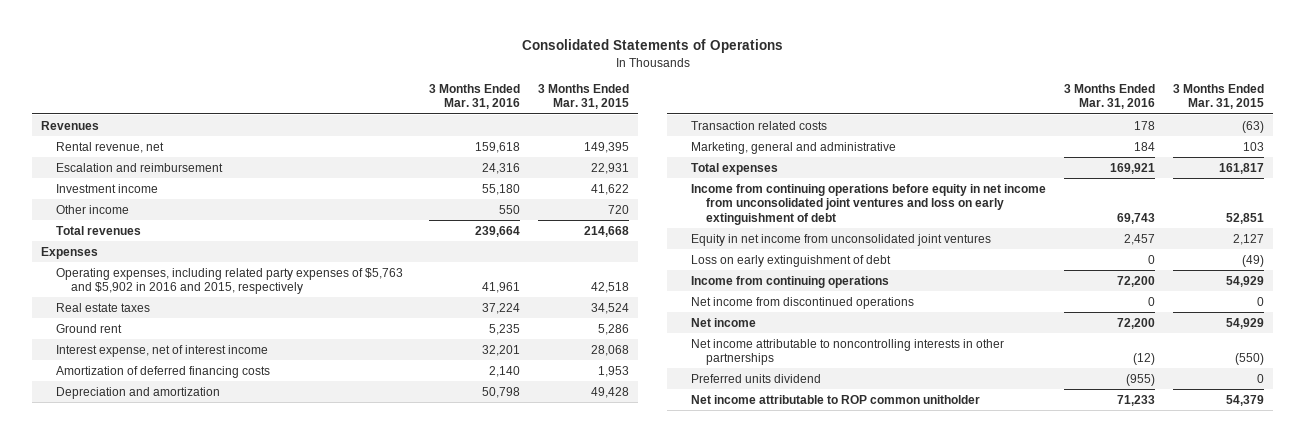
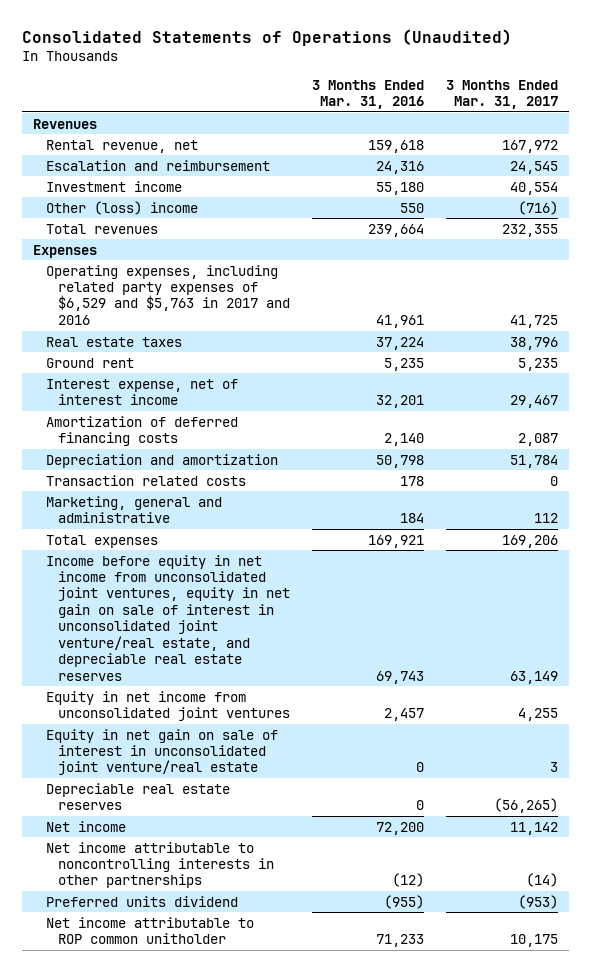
[521,39,783,54] Consolidated Statements of Operations -> [22,28,513,46] Consolidated Statements of Operations (Unaudited)
[537,83,629,110] 3 Months Ended Mar. 31, 2015 -> none
none -> [446,79,559,110] 3 Months Ended Mar. 31, 2017
[55,204,129,214] Other income -> [45,200,198,215] Other (loss) income
[55,267,403,295] Operating expenses, including related party expenses of $5,763 and $5,902 in 2016 and 2015, respectively -> [45,264,291,325] Operating expenses, including related party expenses of $6,529 and $5,763 in 2017 and 2016
[691,183,1047,225] Income from continuing operations before equity in net income from unconsolidated joint ventures and loss on early extinguishment of debt -> [45,554,291,681] Income before equity in net income from unconsolidated joint ventures, equity in net gain on sale of interest in unconsolidated joint venture/real estate, and depreciable real estate reserves
[691,254,892,267] Loss on early extinguishment of debt -> none
[691,275,890,288] Income from continuing operations -> none
[691,296,915,309] Net income from discontinued operations -> none
none -> [45,728,278,776] Equity in net gain on sale of interest in unconsolidated joint venture/real estate
none -> [45,782,230,810] Depreciable real estate reserves

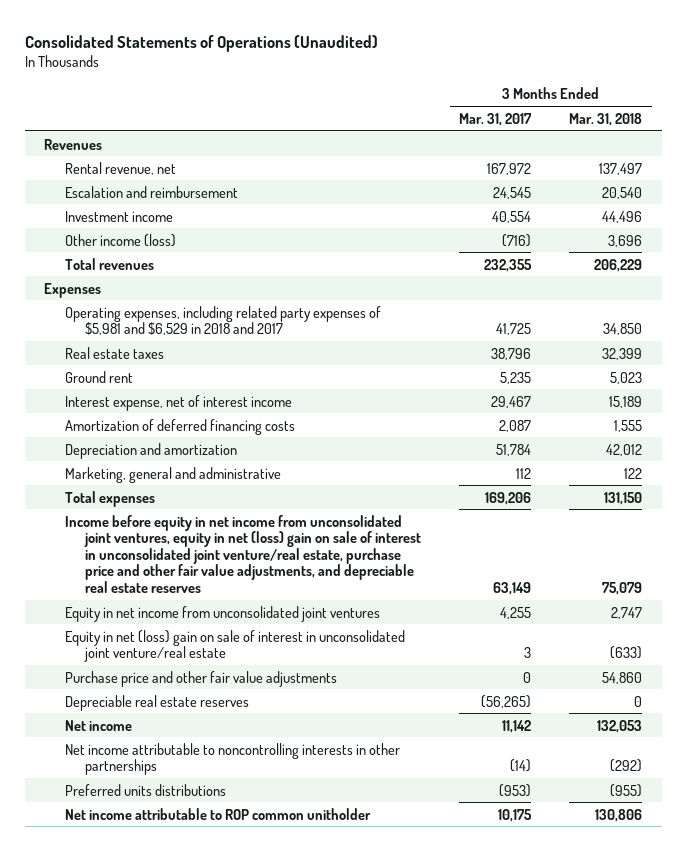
[312,79,425,110] 3 Months Ended Mar. 31, 2016 -> none
none -> [569,112,643,126] Mar. 31, 2018
[45,200,198,215] Other (loss) income -> [64,233,176,247] Other income (loss)
[45,264,291,325] Operating expenses, including related party expenses of $6,529 and $5,763 in 2017 and 2016 -> [64,305,381,336] Operating expenses, including related party expenses of $5,981 and $6,529 in 2018 and 2017
[45,474,246,486] Transaction related costs -> none
[45,554,291,681] Income before equity in net income from unconsolidated joint ventures, equity in net gain on sale of interest in unconsolidated joint venture/real estate, and depreciable real estate reserves -> [64,514,421,594] Income before equity in net income from unconsolidated joint ventures, equity in net (loss) gain on sale of interest in unconsolidated joint venture/real estate, purchase price and other fair value adjustments, and depreciable real estate reserves
[45,728,278,776] Equity in net gain on sale of interest in unconsolidated joint venture/real estate -> [64,629,405,663] Equity in net (loss) gain on sale of interest in unconsolidated joint venture/real estate
none -> [64,670,337,687] Purchase price and other fair value adjustments
[45,895,238,907] Preferred units dividend -> [64,783,226,796] Preferred units distributions

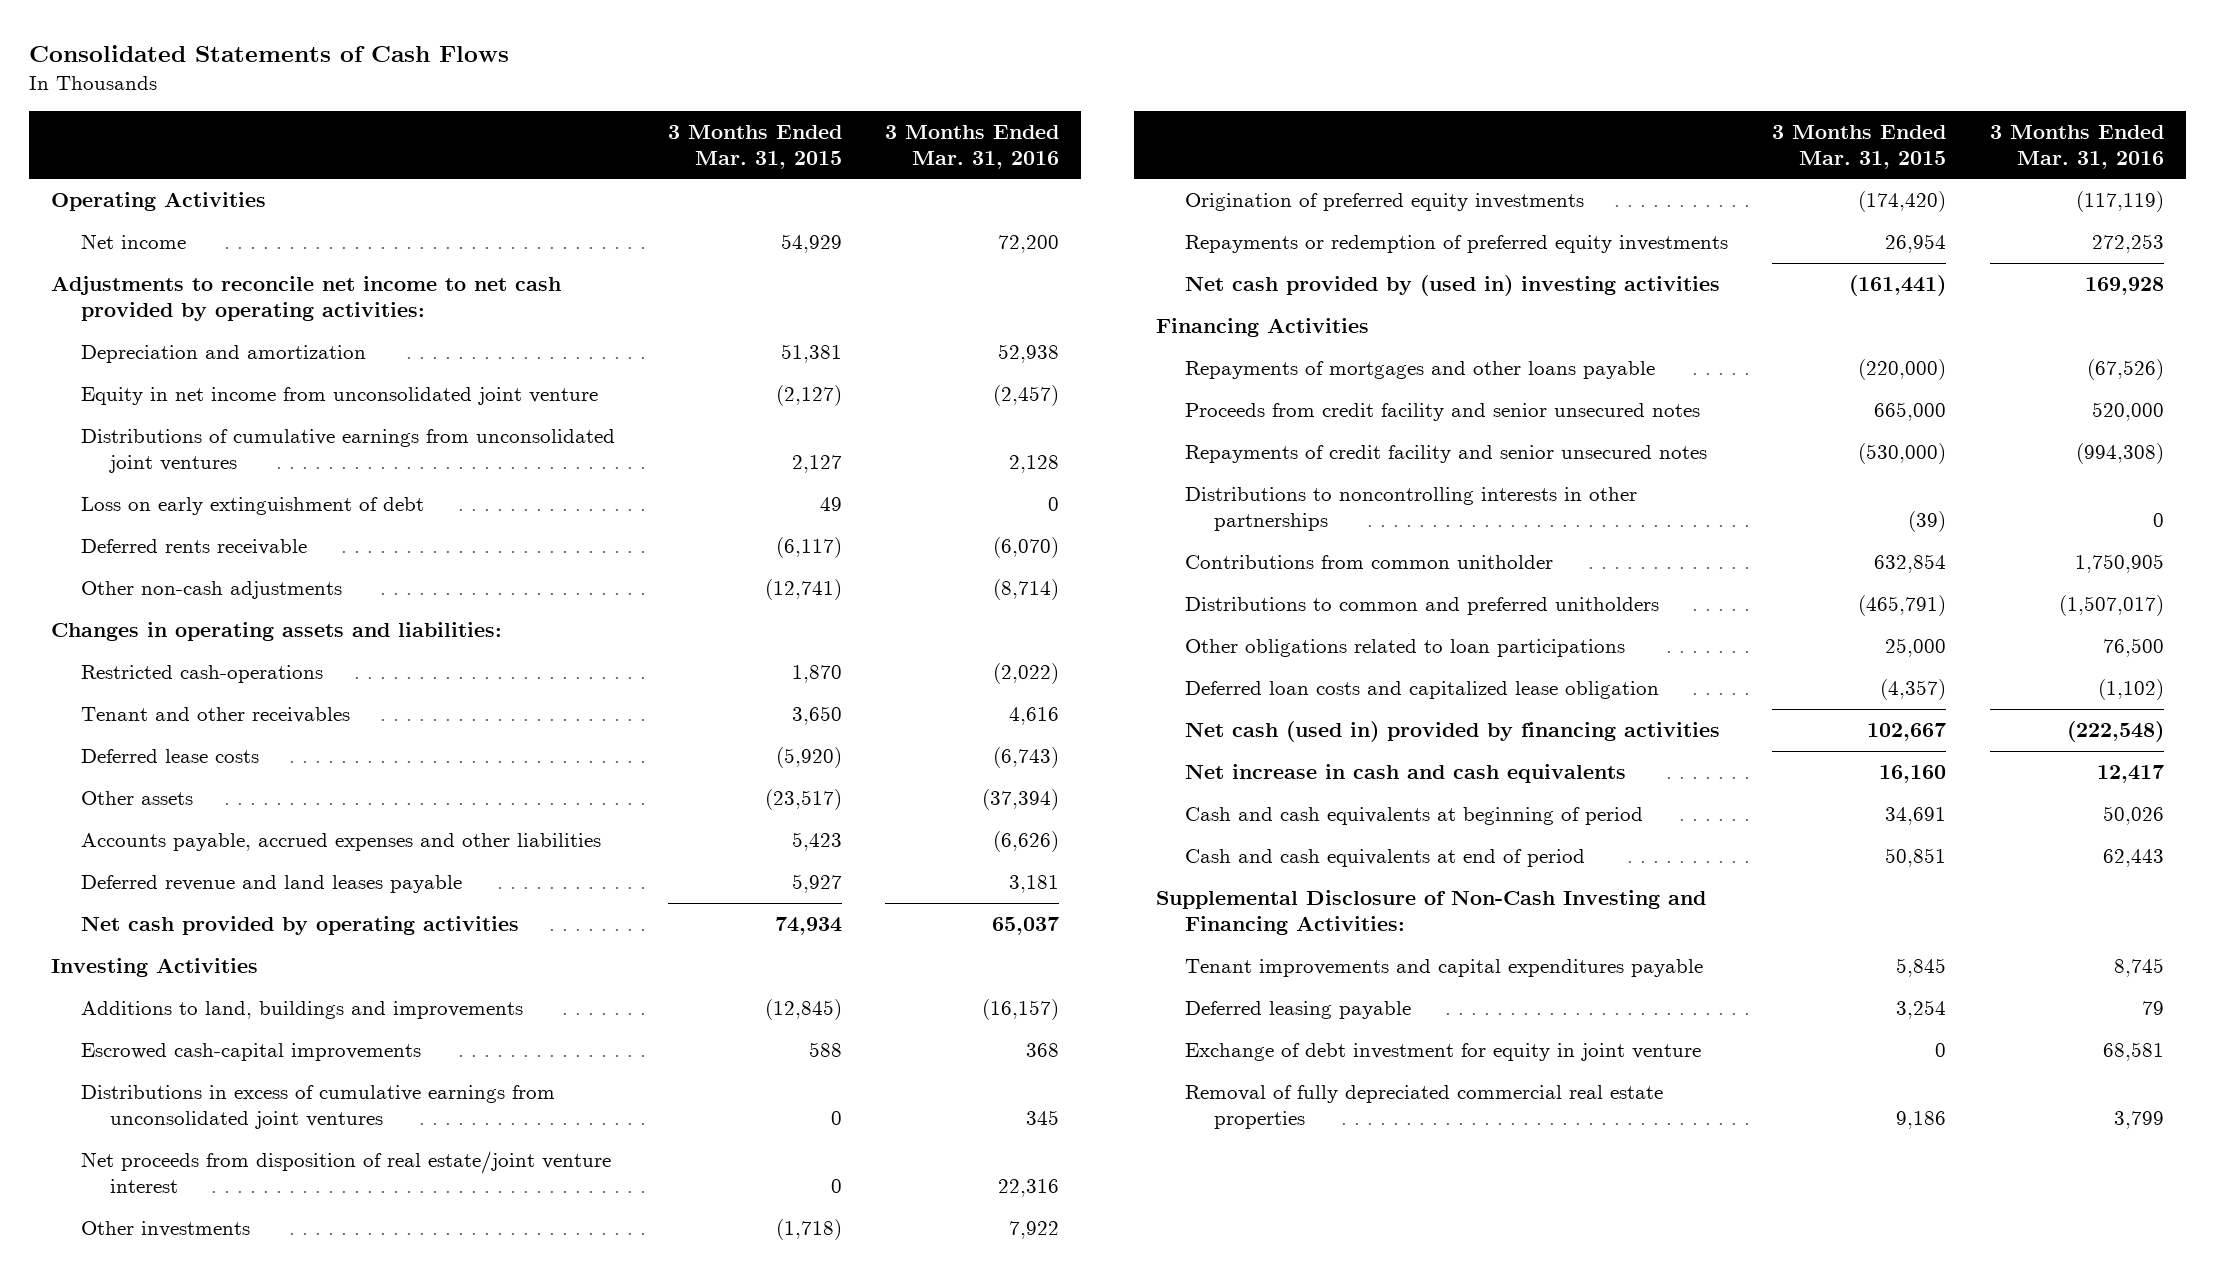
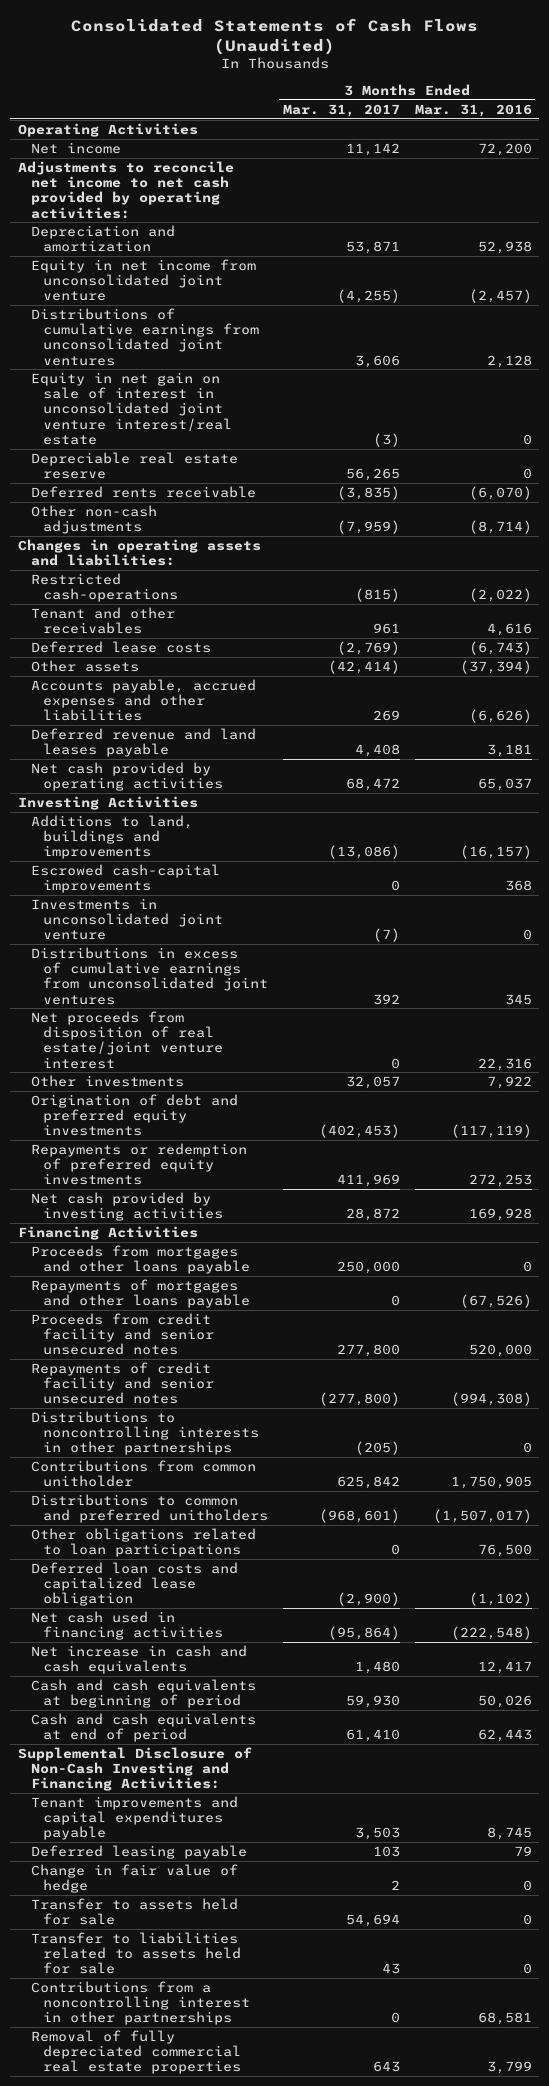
[29,44,510,62] Consolidated Statements of Cash Flows -> [70,17,478,55] Consolidated Statements of Cash Flows (Unaudited)
[667,125,842,169] 3 Months Ended Mar. 31, 2015 -> none
none -> [283,103,401,117] Mar. 31, 2017
[80,497,424,516] Loss on early extinguishment of debt -> none
none -> [30,371,233,445] Equity in net gain on sale of interest in unconsolidated joint venture interest/real estate
none -> [30,451,238,480] Depreciable real estate reserve
none -> [30,897,224,941] Investments in unconsolidated joint venture
[1185,193,1585,212] Origination of preferred equity investments -> [30,1093,238,1137] Origination of debt and preferred equity investments
[1185,275,1721,297] Net cash provided by (used in) investing activities -> [30,1191,224,1222] Net cash provided by investing activities
none -> [30,1244,251,1275] Proceeds from mortgages and other loans payable
[1185,721,1721,743] Net cash (used in) provided by financing activities -> [30,1610,224,1641] Net cash used in financing activities
none -> [30,1863,238,1894] Change in fair value of hedge
none -> [30,1897,238,1926] Transfer to assets held for sale
none -> [30,1931,242,1975] Transfer to liabilities related to assets held for sale
[1185,1043,1702,1062] Exchange of debt investment for equity in joint venture -> [30,1980,251,2026] Contributions from a noncontrolling interest in other partnerships

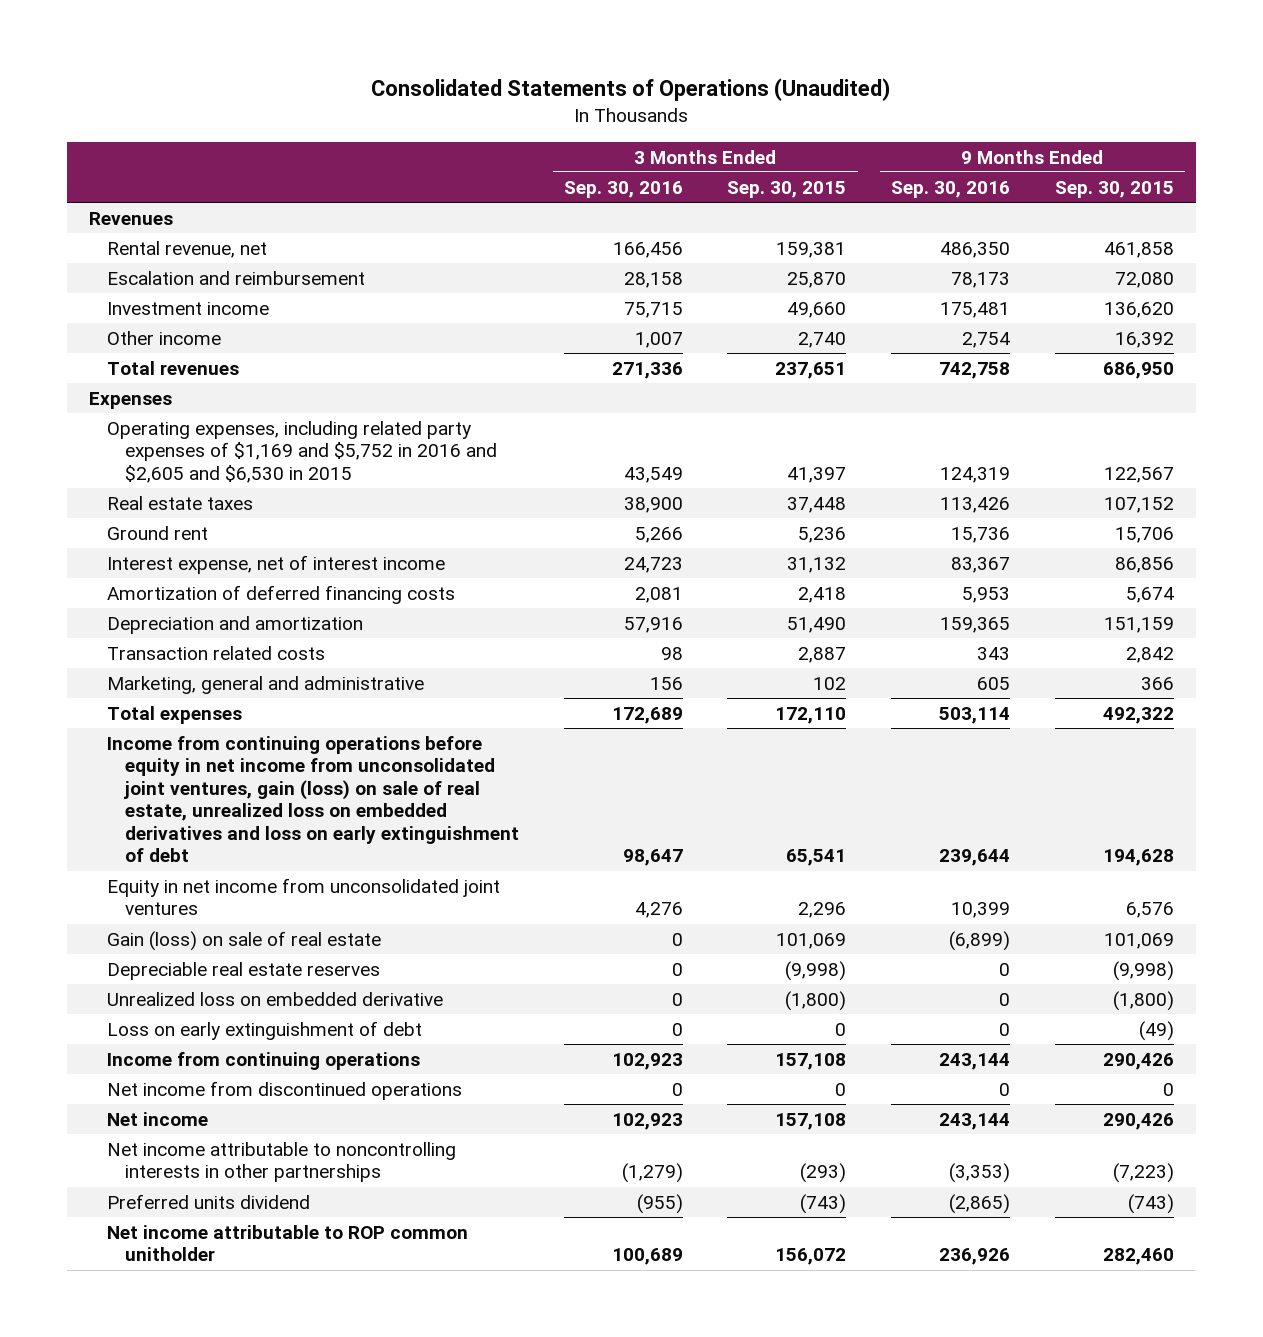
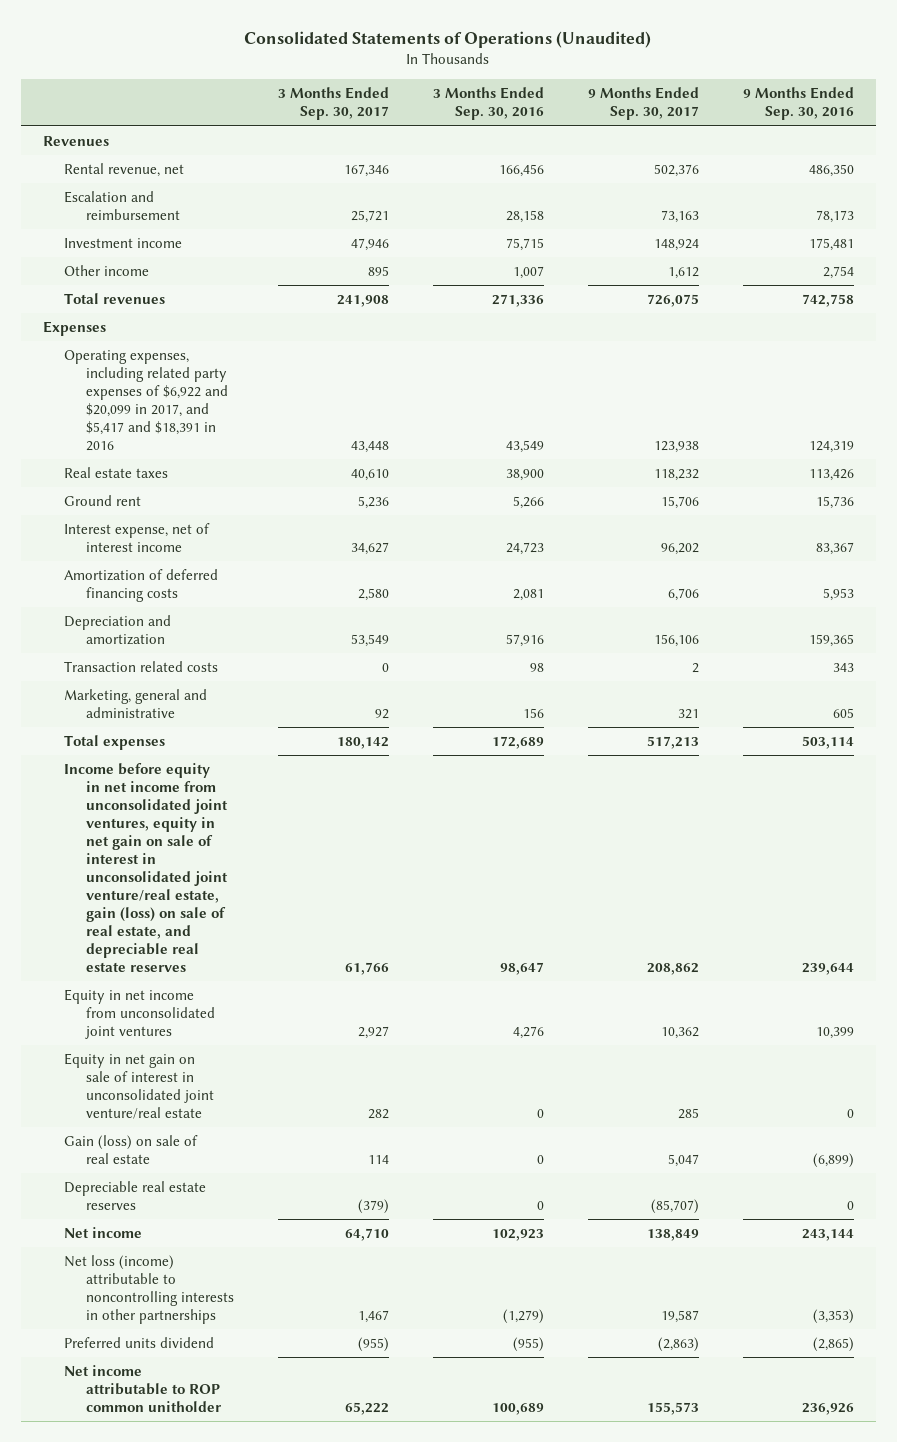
[727,180,847,198] Sep. 30, 2015 -> none
[1054,180,1174,198] Sep. 30, 2015 -> none
none -> [278,87,390,121] 3 Months Ended Sep. 30, 2017
none -> [588,87,700,121] 9 Months Ended Sep. 30, 2017
[107,420,498,483] Operating expenses, including related party expenses of $1,169 and $5,752 in 2016 and $2,605 and $6,530 in 2015 -> [64,349,229,452] Operating expenses, including related party expenses of $6,922 and $20,099 in 2017, and $5,417 and $18,391 in 2016
[107,735,520,863] Income from continuing operations before equity in net income from unconsolidated joint ventures, gain (loss) on sale of real estate, unrealized loss on embedded derivatives and loss on early extinguishment of debt -> [64,762,229,973] Income before equity in net income from unconsolidated joint ventures, equity in net gain on sale of interest in unconsolidated joint venture/real estate, gain (loss) on sale of real estate, and depreciable real estate reserves
none -> [64,1052,215,1120] Equity in net gain on sale of interest in unconsolidated joint venture/real estate
[107,991,444,1006] Unrealized loss on embedded derivative -> none
[107,1020,423,1040] Loss on early extinguishment of debt -> none
[107,1051,421,1070] Income from continuing operations -> none
[107,1080,463,1100] Net income from discontinued operations -> none
[107,1141,457,1183] Net income attributable to noncontrolling interests in other partnerships -> [64,1254,235,1325] Net loss (income) attributable to noncontrolling interests in other partnerships

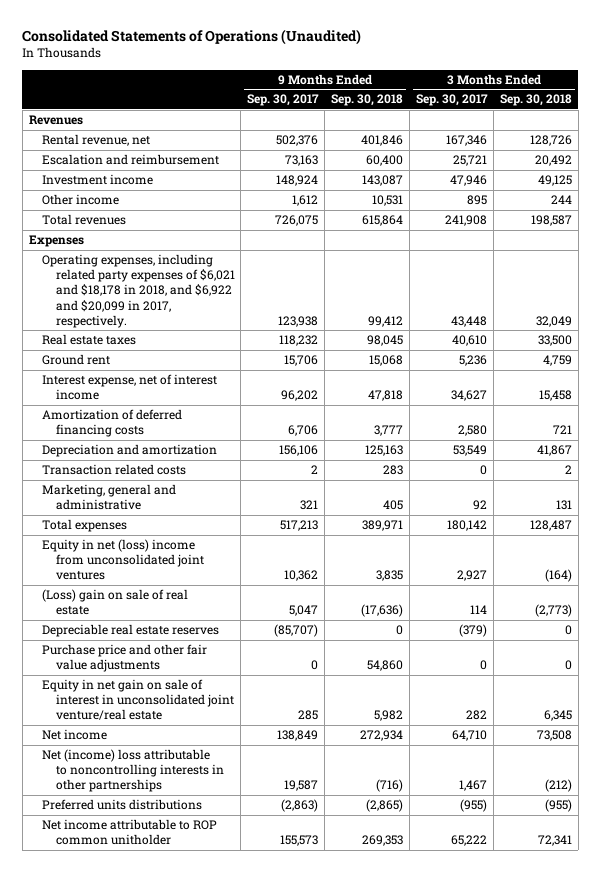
[433,87,545,121] 3 Months Ended Sep. 30, 2016 -> none
[742,87,854,121] 9 Months Ended Sep. 30, 2016 -> none
none -> [331,94,404,107] Sep. 30, 2018
none -> [500,94,573,107] Sep. 30, 2018
[64,349,229,452] Operating expenses, including related party expenses of $6,922 and $20,099 in 2017, and $5,417 and $18,391 in 2016 -> [42,254,235,328] Operating expenses, including related party expenses of $6,021 and $18,178 in 2018, and $6,922 and $20,099 in 2017, respectively.
[64,762,229,973] Income before equity in net income from unconsolidated joint ventures, equity in net gain on sale of interest in unconsolidated joint venture/real estate, gain (loss) on sale of real estate, and depreciable real estate reserves -> none
[64,988,216,1040] Equity in net income from unconsolidated joint ventures -> [42,539,204,581] Equity in net (loss) income from unconsolidated joint ventures
[64,1134,199,1164] Gain (loss) on sale of real estate -> [42,589,189,616] (Loss) gain on sale of real estate
none -> [42,644,208,673] Purchase price and other fair value adjustments
[64,1052,215,1120] Equity in net gain on sale of interest in unconsolidated joint venture/real estate -> [42,679,234,721] Equity in net gain on sale of interest in unconsolidated joint venture/real estate
[64,1254,235,1325] Net loss (income) attributable to noncontrolling interests in other partnerships -> [42,749,224,793] Net (income) loss attributable to noncontrolling interests in other partnerships
[64,1336,215,1348] Preferred units dividend -> [42,799,203,811] Preferred units distributions

